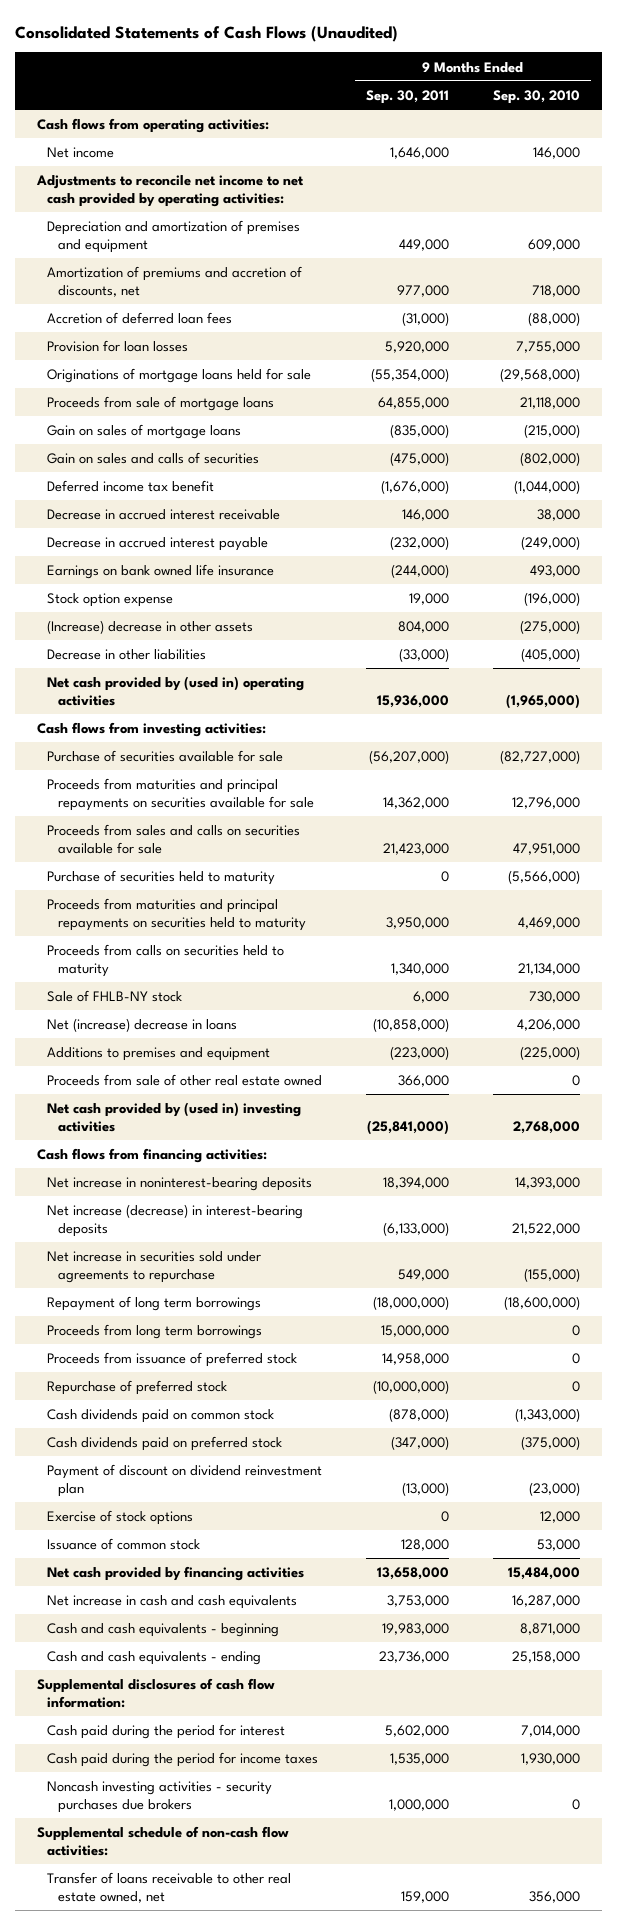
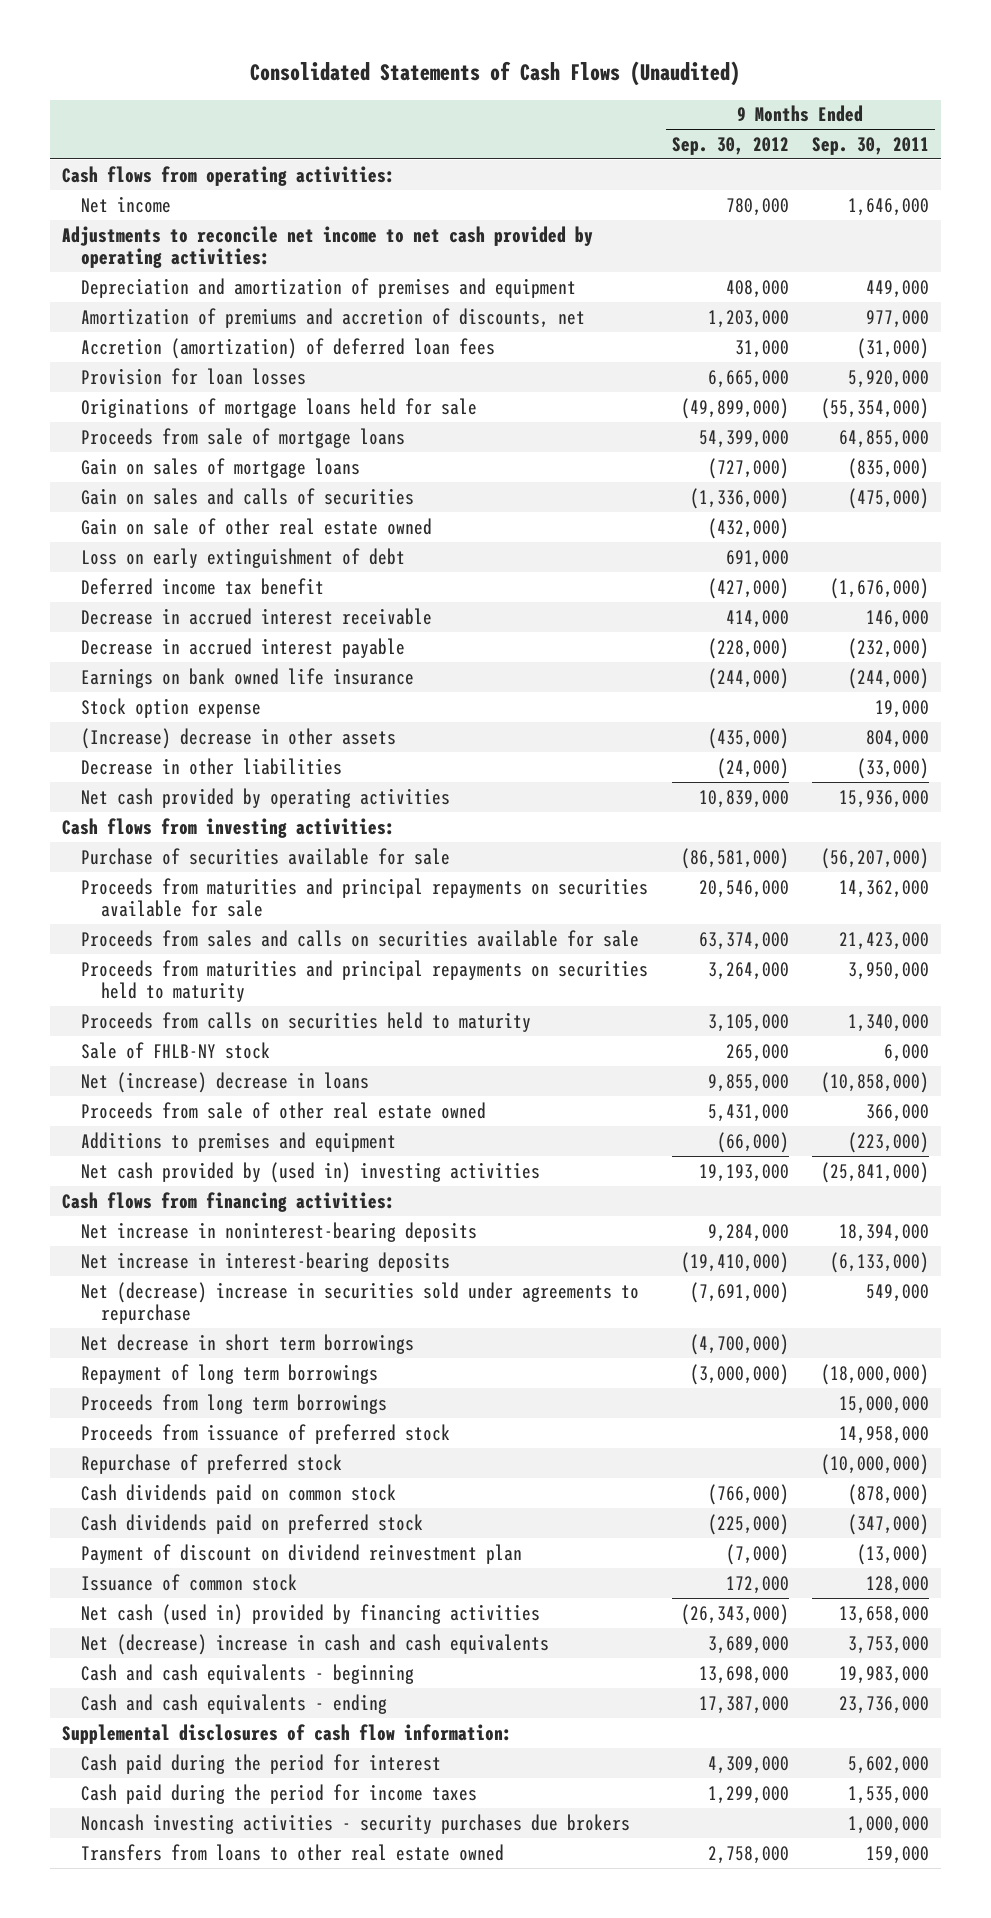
[493,89,581,104] Sep. 30, 2010 -> none
none -> [671,136,789,155] Sep. 30, 2012
[47,312,233,325] Accretion of deferred loan fees -> [81,337,496,359] Accretion (amortization) of deferred loan fees
none -> [81,517,433,535] Gain on sale of other real estate owned
none -> [81,547,406,568] Loss on early extinguishment of debt
[47,676,305,706] Net cash provided by (used in) operating activities -> [81,787,451,808] Net cash provided by operating activities
[47,870,276,886] Purchase of securities held to maturity -> none
[47,1047,271,1062] Additions to premises and equipment -> [81,1131,397,1152] Additions to premises and equipment
[47,1204,304,1237] Net increase (decrease) in interest-bearing deposits -> [81,1251,451,1272] Net increase in interest-bearing deposits
[47,1251,262,1283] Net increase in securities sold under agreements to repurchase -> [81,1281,640,1325] Net (decrease) increase in securities sold under agreements to repurchase
none -> [81,1333,415,1354] Net decrease in short term borrowings
[47,1510,194,1526] Exercise of stock options -> none
[47,1566,305,1582] Net cash provided by financing activities -> [81,1603,541,1625] Net cash (used in) provided by financing activities
[47,1595,298,1610] Net increase in cash and cash equivalents -> [81,1633,550,1655] Net (decrease) increase in cash and cash equivalents
[36,1826,289,1856] Supplemental schedule of non-cash flow activities: -> none
[47,1872,292,1903] Transfer of loans receivable to other real estate owned, net -> [81,1843,505,1861] Transfers from loans to other real estate owned

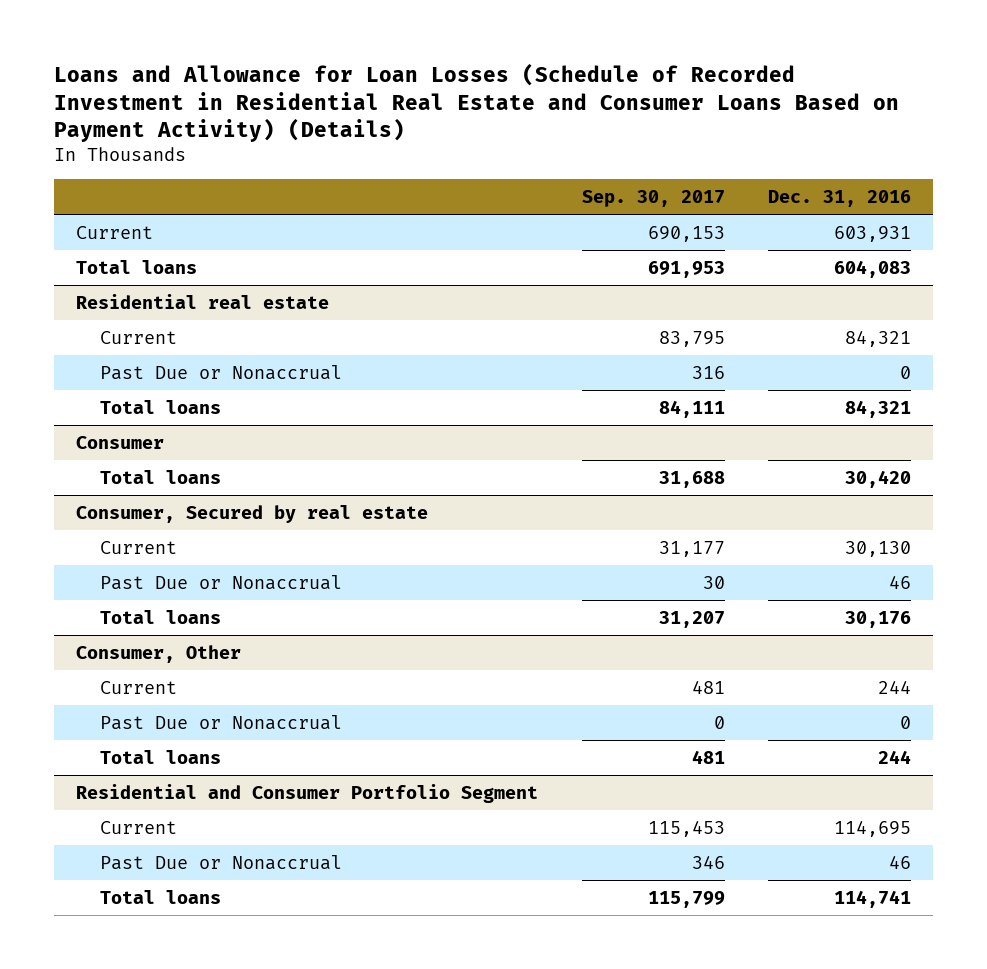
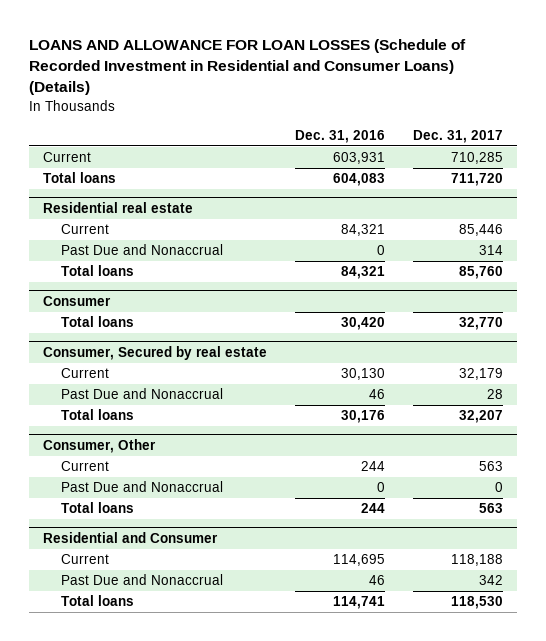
[54,62,900,143] Loans and Allowance for Loan Losses (Schedule of Recorded Investment in Residential Real Estate and Consumer Loans Based on Payment Activity) (Details) -> [29,39,467,96] LOANS AND ALLOWANCE FOR LOAN LOSSES (Schedule of Recorded Investment in Residential and Consumer Loans) (Details)
[581,189,725,207] Sep. 30, 2017 -> none
none -> [412,129,503,143] Dec. 31, 2017
[100,364,343,380] Past Due or Nonaccrual -> [61,244,224,256] Past Due and Nonaccrual
[100,574,343,590] Past Due or Nonaccrual -> [61,388,224,400] Past Due and Nonaccrual
[100,714,343,730] Past Due or Nonaccrual -> [61,481,224,493] Past Due and Nonaccrual
[76,783,539,803] Residential and Consumer Portfolio Segment -> [43,531,219,543] Residential and Consumer
[100,854,343,870] Past Due or Nonaccrual -> [61,574,224,586] Past Due and Nonaccrual

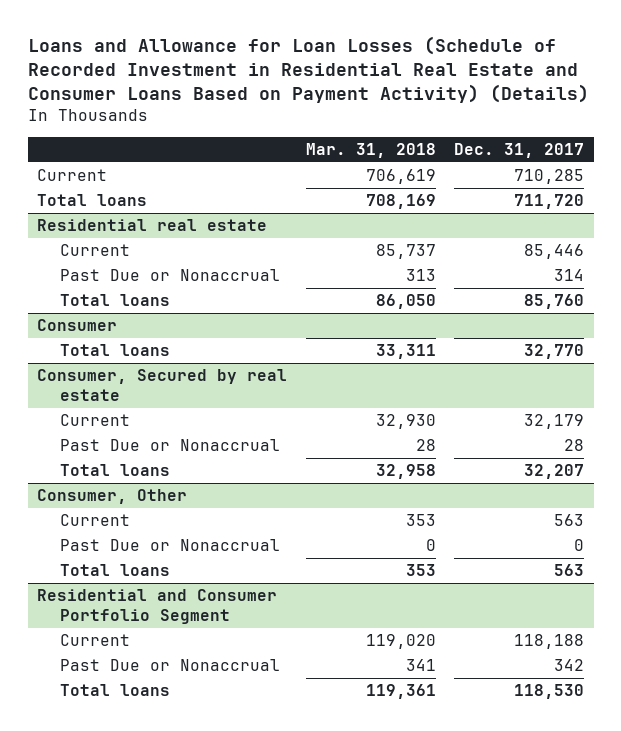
[29,39,467,96] LOANS AND ALLOWANCE FOR LOAN LOSSES (Schedule of Recorded Investment in Residential and Consumer Loans) (Details) -> [27,36,589,104] Loans and Allowance for Loan Losses (Schedule of Recorded Investment in Residential Real Estate and Consumer Loans Based on Payment Activity) (Details)
[294,129,385,143] Dec. 31, 2016 -> none
none -> [305,142,436,158] Mar. 31, 2018
[61,244,224,256] Past Due and Nonaccrual -> [59,268,280,281] Past Due or Nonaccrual
[61,388,224,400] Past Due and Nonaccrual -> [59,438,280,451] Past Due or Nonaccrual
[61,481,224,493] Past Due and Nonaccrual -> [59,538,280,551] Past Due or Nonaccrual
[43,531,219,543] Residential and Consumer -> [37,588,278,624] Residential and Consumer Portfolio Segment
[61,574,224,586] Past Due and Nonaccrual -> [59,658,280,671] Past Due or Nonaccrual

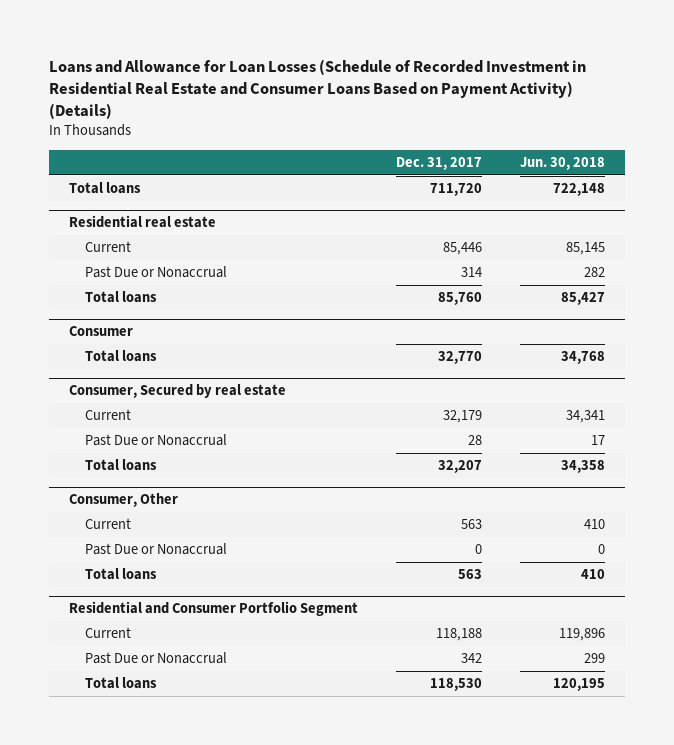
[305,142,436,158] Mar. 31, 2018 -> none
none -> [520,156,606,170] Jun. 30, 2018
[37,168,108,181] Current -> none

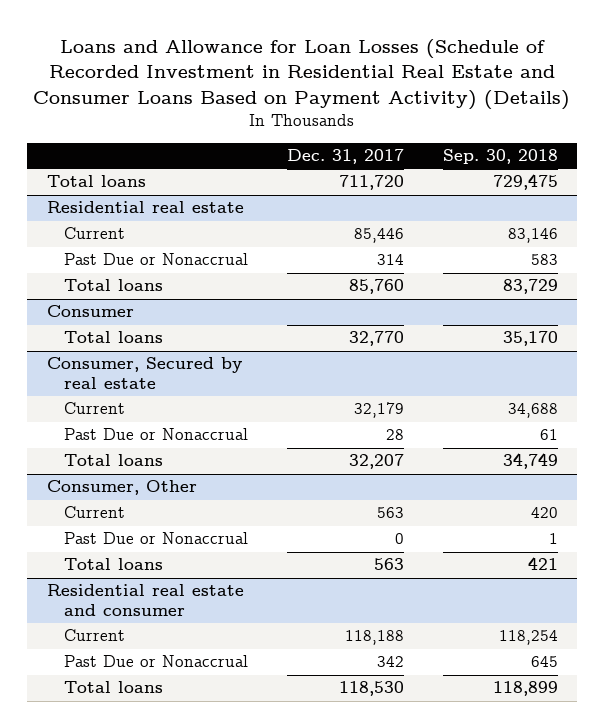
[520,156,606,170] Jun. 30, 2018 -> none
none -> [442,149,558,165] Sep. 30, 2018
[68,601,358,617] Residential and Consumer Portfolio Segment -> [46,584,244,616] Residential real estate and consumer

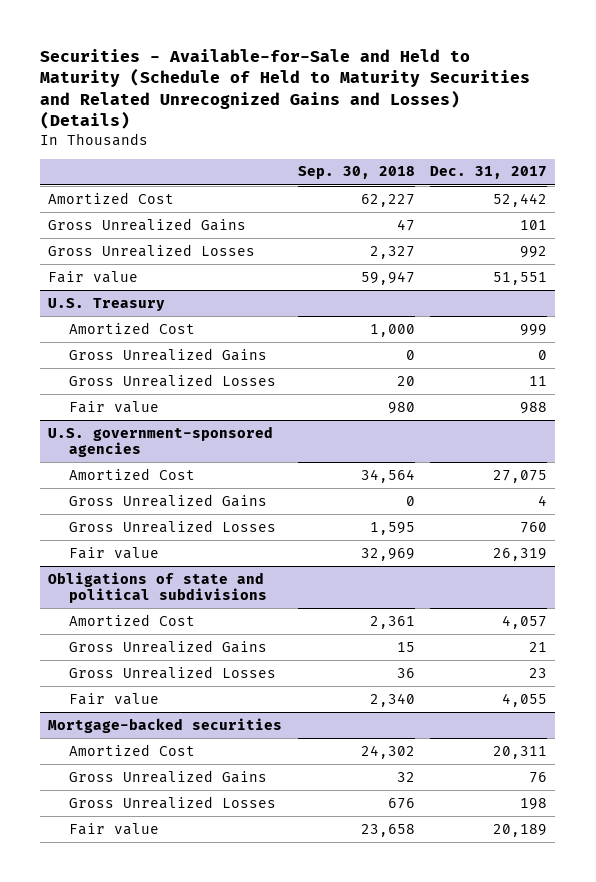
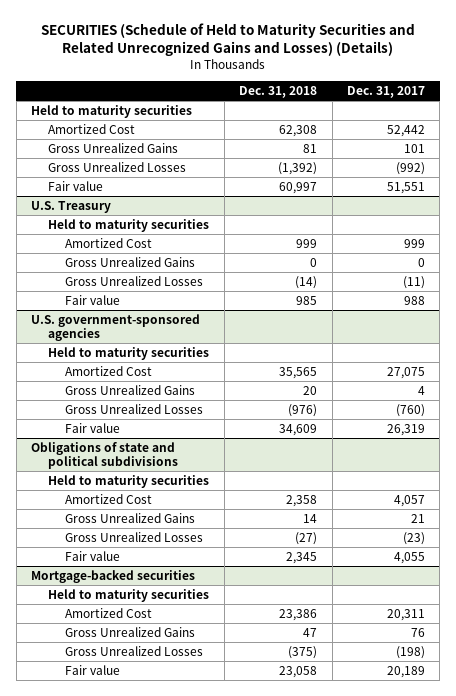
[40,48,531,130] Securities - Available-for-Sale and Held to Maturity (Schedule of Held to Maturity Securities and Related Unrecognized Gains and Losses) (Details) -> [41,22,416,57] SECURITIES (Schedule of Held to Maturity Securities and Related Unrecognized Gains and Losses) (Details)
[297,166,415,180] Sep. 30, 2018 -> none
none -> [239,86,318,99] Dec. 31, 2018
none -> [31,104,193,118] Held to maturity securities
[520,245,548,258] 992 -> [395,161,425,175] (992)
none -> [48,218,210,232] Held to maturity securities
[529,375,548,386] 11 -> [402,275,425,289] (11)
none -> [48,346,210,360] Held to maturity securities
[520,521,548,533] 760 -> [395,403,425,417] (760)
none -> [48,474,210,488] Held to maturity securities
[529,667,548,678] 23 -> [402,531,425,545] (23)
none -> [48,588,210,602] Held to maturity securities
[520,797,548,810] 198 -> [395,645,425,659] (198)

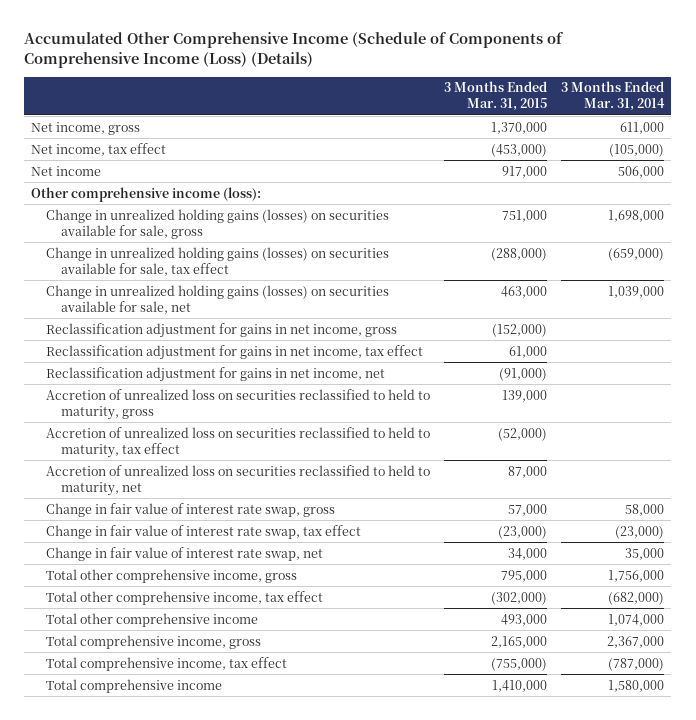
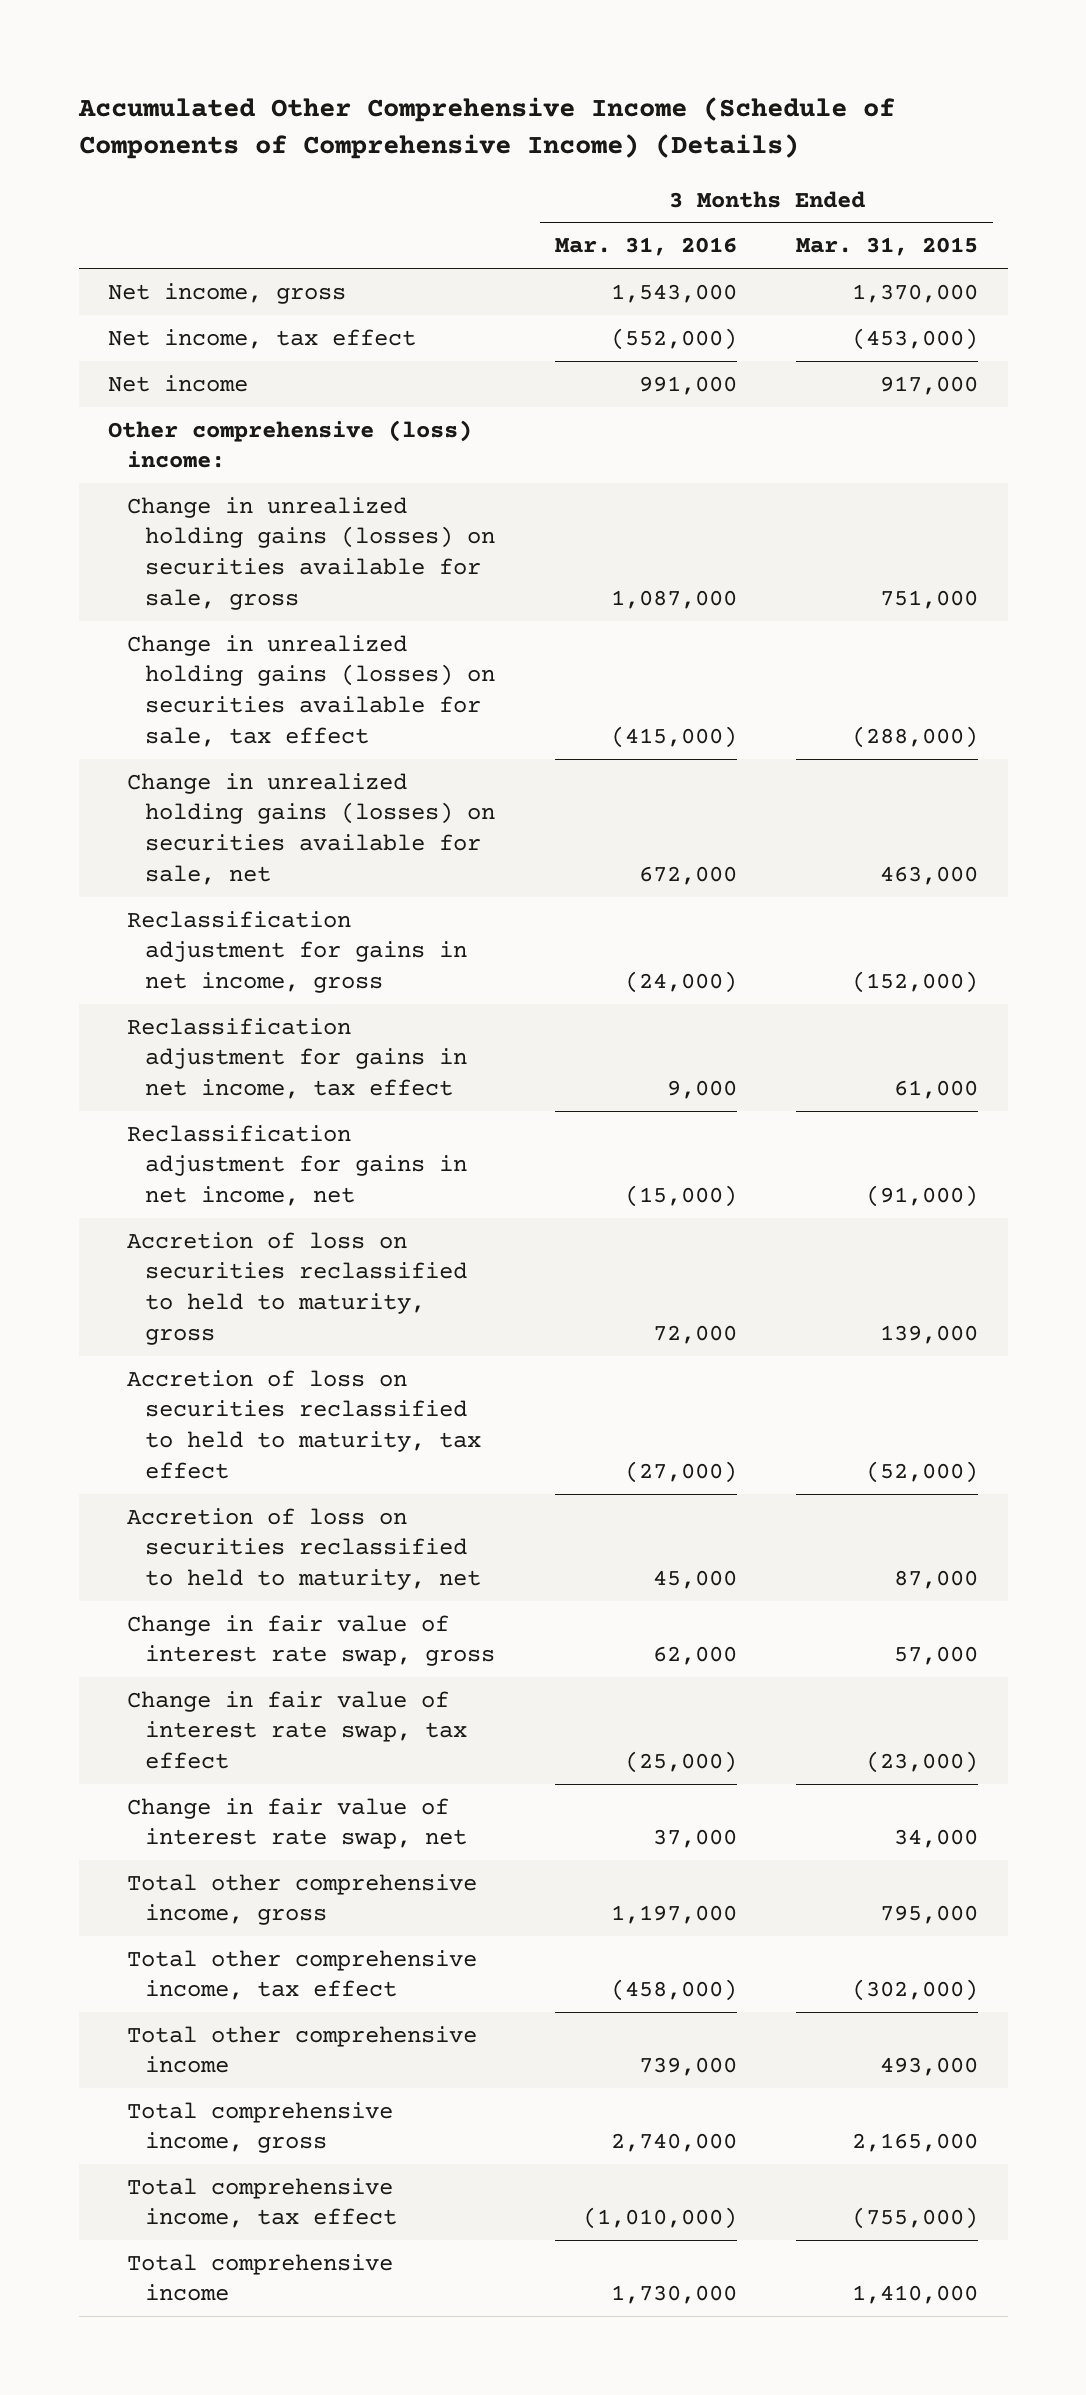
[24,32,565,68] Accumulated Other Comprehensive Income (Schedule of Components of Comprehensive Income (Loss) (Details) -> [77,96,895,160] Accumulated Other Comprehensive Income (Schedule of Components of Comprehensive Income) (Details)
[561,81,666,112] 3 Months Ended Mar. 31, 2014 -> none
none -> [554,237,737,257] Mar. 31, 2016
[31,186,262,202] Other comprehensive income (loss): -> [108,419,473,469] Other comprehensive (loss) income:
[46,388,431,420] Accretion of unrealized loss on securities reclassified to held to maturity, gross -> [126,1231,468,1345] Accretion of loss on securities reclassified to held to maturity, gross
[46,426,431,458] Accretion of unrealized loss on securities reclassified to held to maturity, tax effect -> [126,1369,482,1479] Accretion of loss on securities reclassified to held to maturity, tax effect
[46,464,431,496] Accretion of unrealized loss on securities reclassified to held to maturity, net -> [126,1507,482,1591] Accretion of loss on securities reclassified to held to maturity, net

